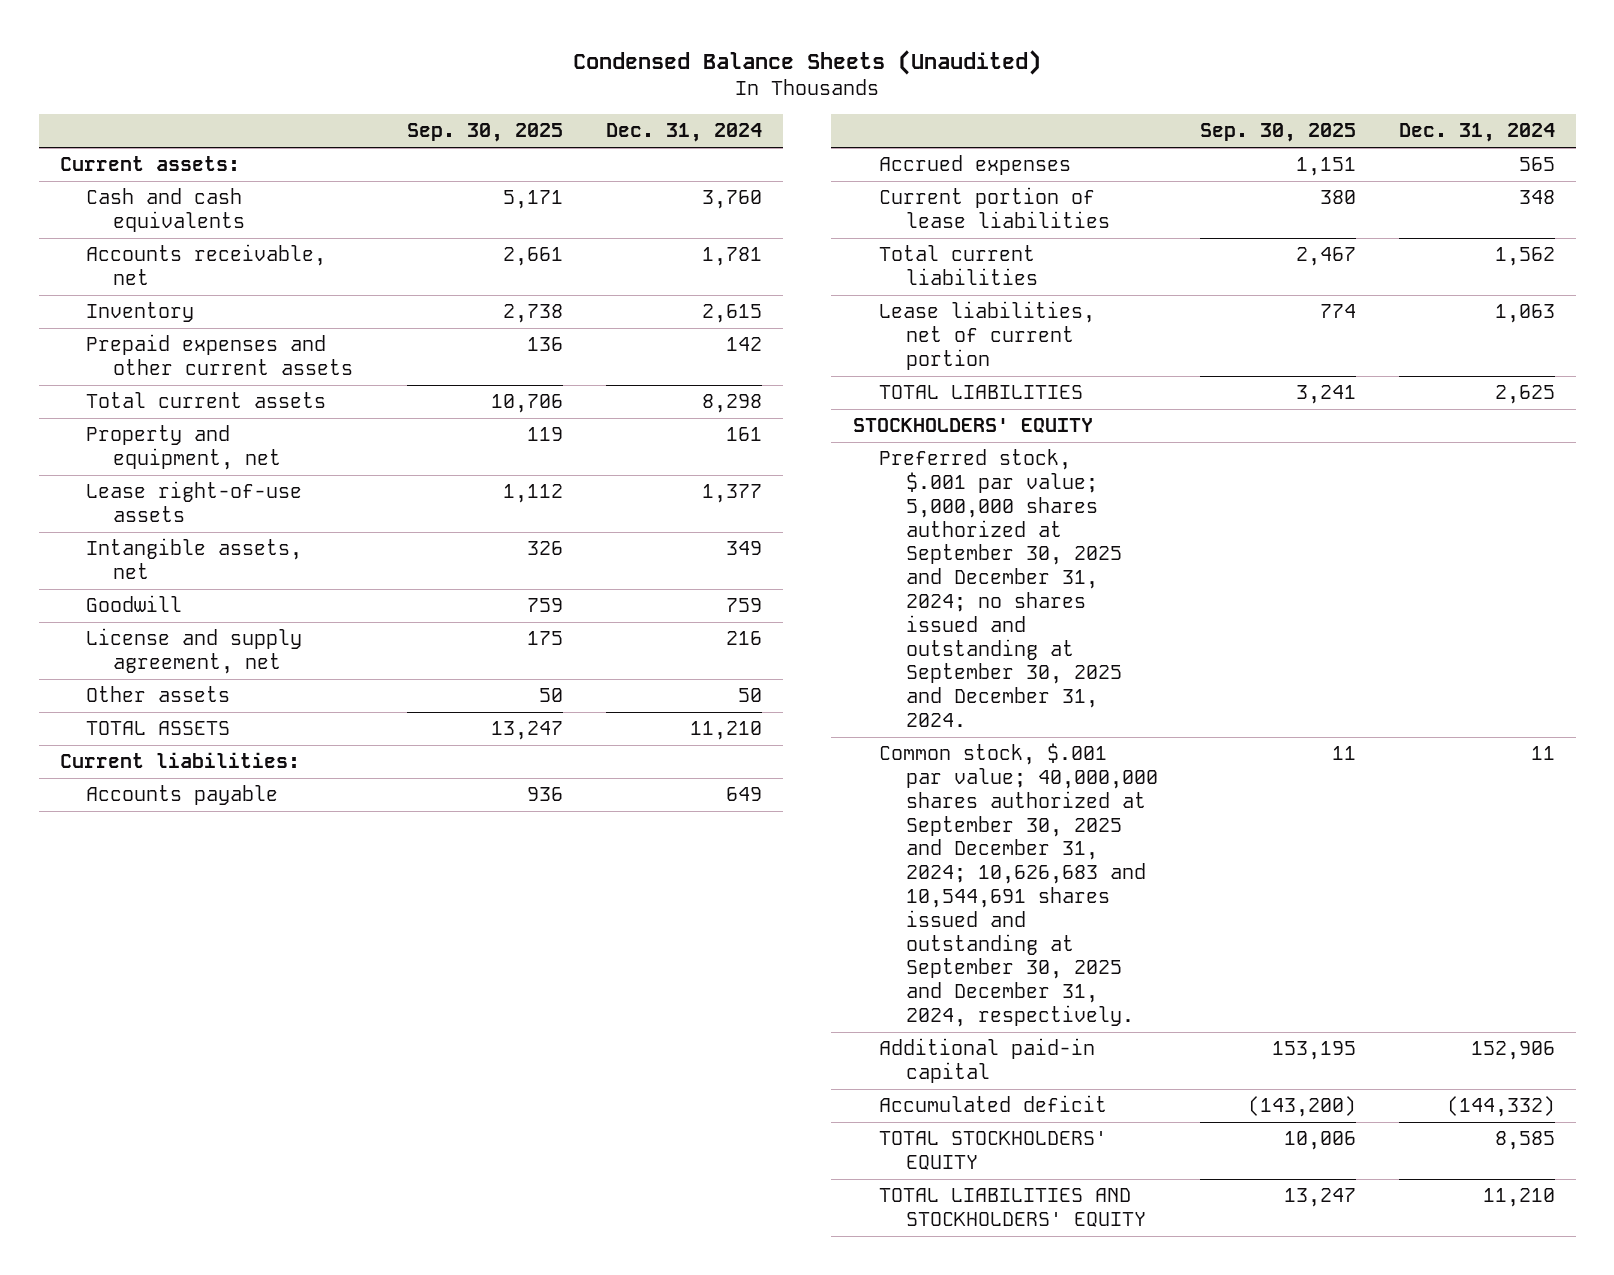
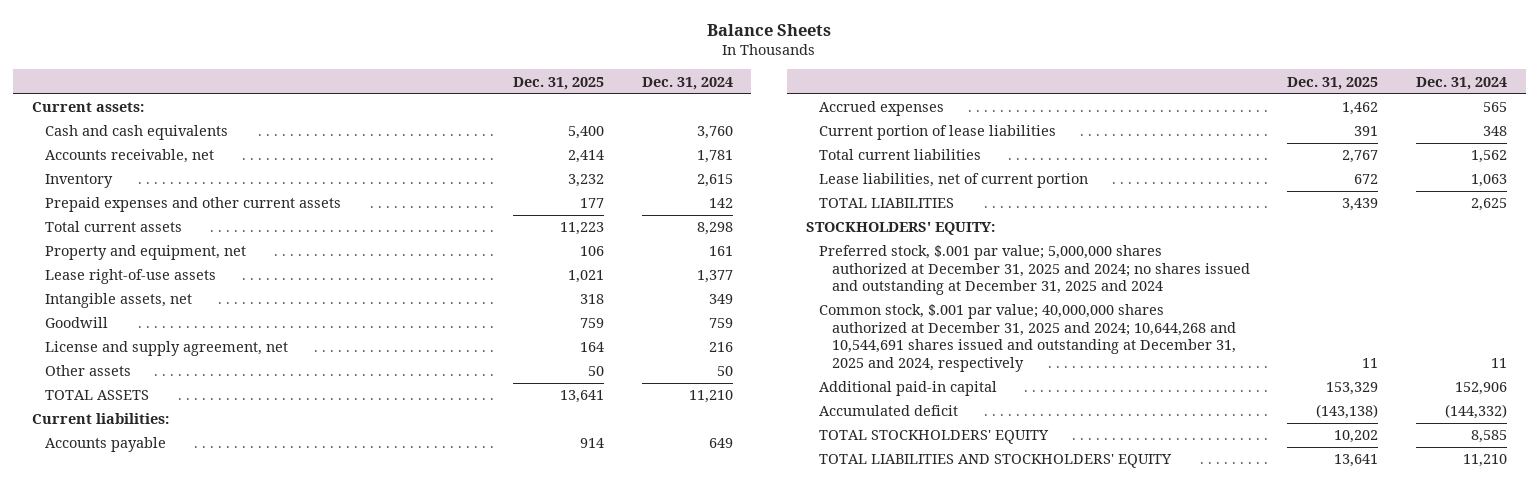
[573,49,1042,75] Condensed Balance Sheets (Unaudited) -> [707,23,832,36] Balance Sheets
[407,123,564,143] Sep. 30, 2025 -> none
none -> [513,76,605,90] Dec. 31, 2025
[852,418,1093,434] STOCKHOLDERS' EQUITY -> [806,222,996,236] STOCKHOLDERS' EQUITY:
[879,449,1122,727] Preferred stock, $.001 par value; 5,000,000 shares authorized at September 30, 2025 and December 31, 2024; no shares issued and outstanding at September 30, 2025 and December 31, 2024. -> [818,245,1250,296] Preferred stock, $.001 par value; 5,000,000 shares authorized at December 31, 2025 and 2024; no shares issued and outstanding at December 31, 2025 and 2024
[879,743,1158,1027] Common stock, $.001 par value; 40,000,000 shares authorized at September 30, 2025 and December 31, 2024; 10,626,683 and 10,544,691 shares issued and outstanding at September 30, 2025 and December 31, 2024, respectively. -> [818,304,1236,372] Common stock, $.001 par value; 40,000,000 shares authorized at December 31, 2025 and 2024; 10,644,268 and 10,544,691 shares issued and outstanding at December 31, 2025 and 2024, respectively

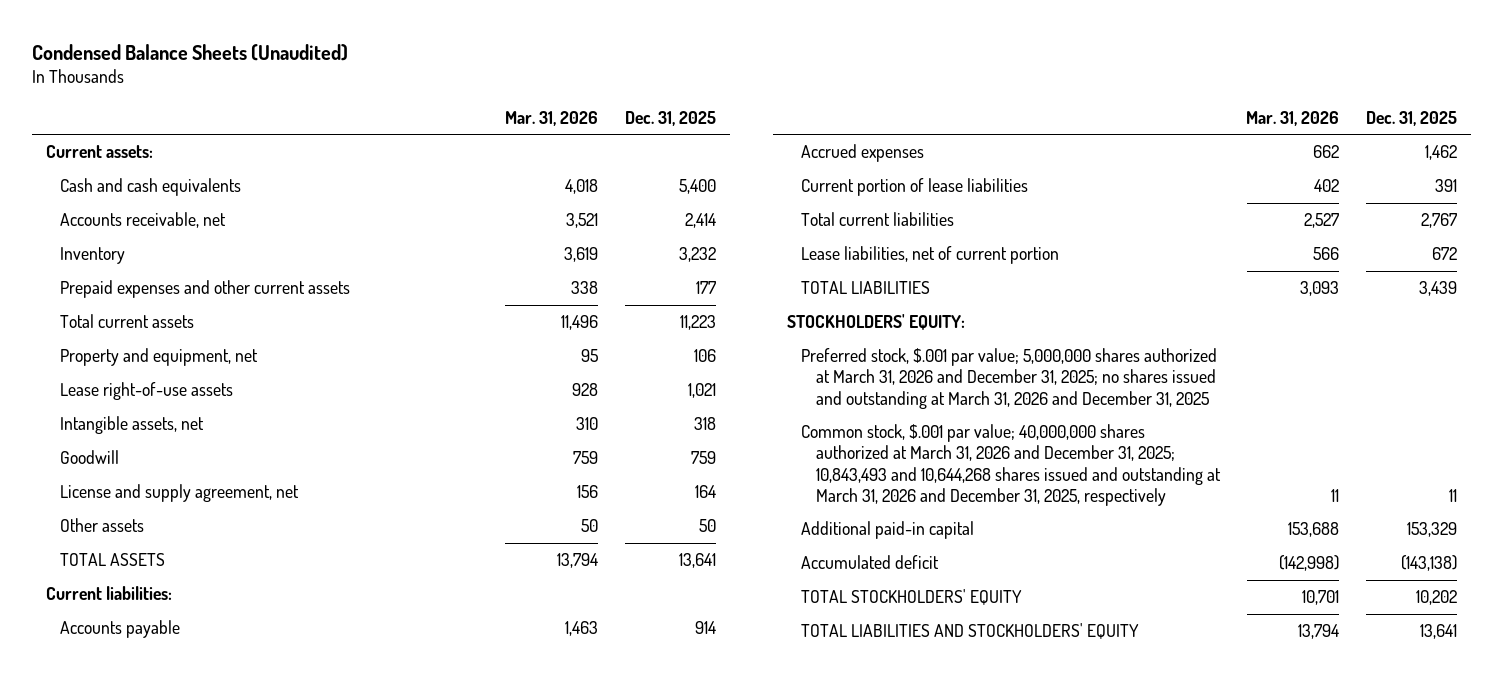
[707,23,832,36] Balance Sheets -> [32,43,349,61] Condensed Balance Sheets (Unaudited)
[641,76,733,90] Dec. 31, 2024 -> none
none -> [505,110,599,126] Mar. 31, 2026
[818,245,1250,296] Preferred stock, $.001 par value; 5,000,000 shares authorized at December 31, 2025 and 2024; no shares issued and outstanding at December 31, 2025 and 2024 -> [801,348,1218,409] Preferred stock, $.001 par value; 5,000,000 shares authorized at March 31, 2026 and December 31, 2025; no shares issued and outstanding at March 31, 2026 and December 31, 2025
[818,304,1236,372] Common stock, $.001 par value; 40,000,000 shares authorized at December 31, 2025 and 2024; 10,644,268 and 10,544,691 shares issued and outstanding at December 31, 2025 and 2024, respectively -> [801,424,1221,506] Common stock, $.001 par value; 40,000,000 shares authorized at March 31, 2026 and December 31, 2025; 10,843,493 and 10,644,268 shares issued and outstanding at March 31, 2026 and December 31, 2025, respectively

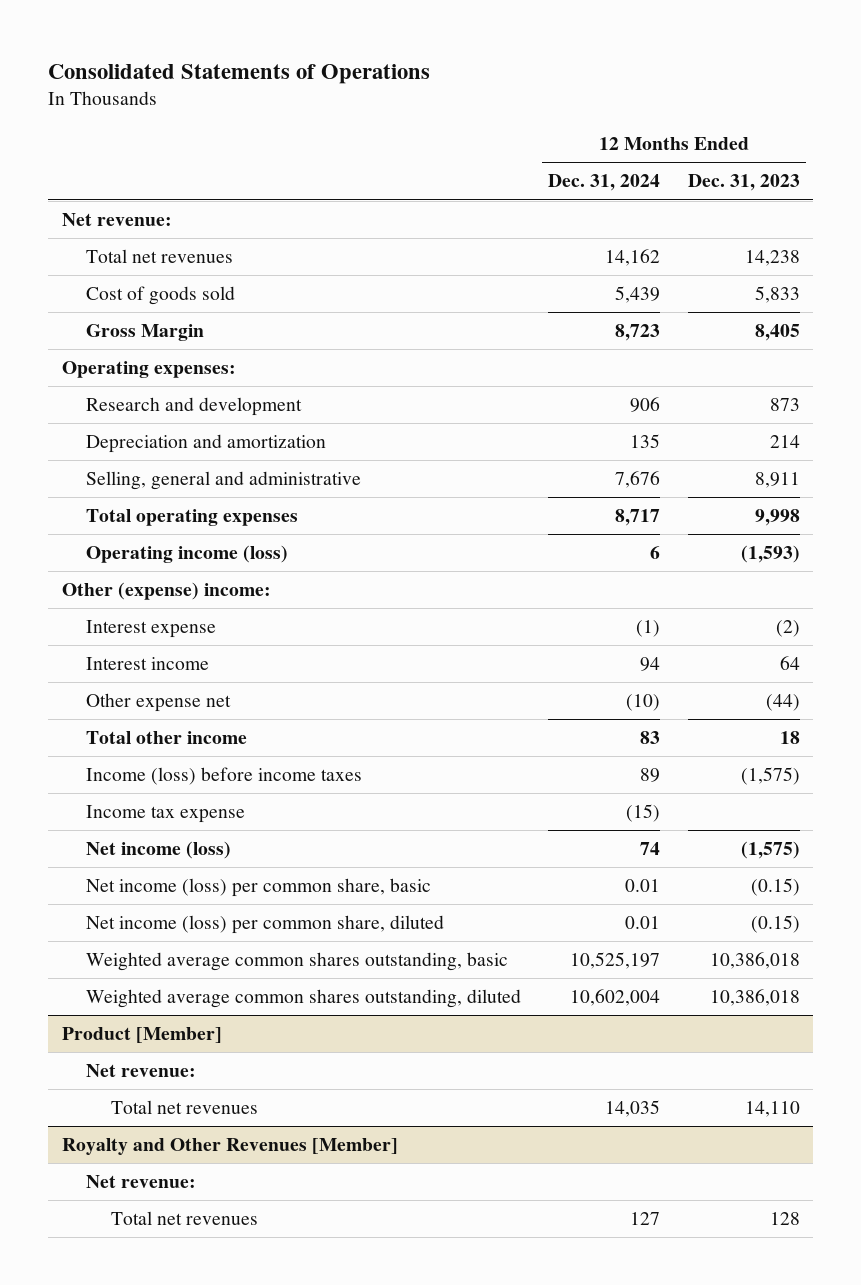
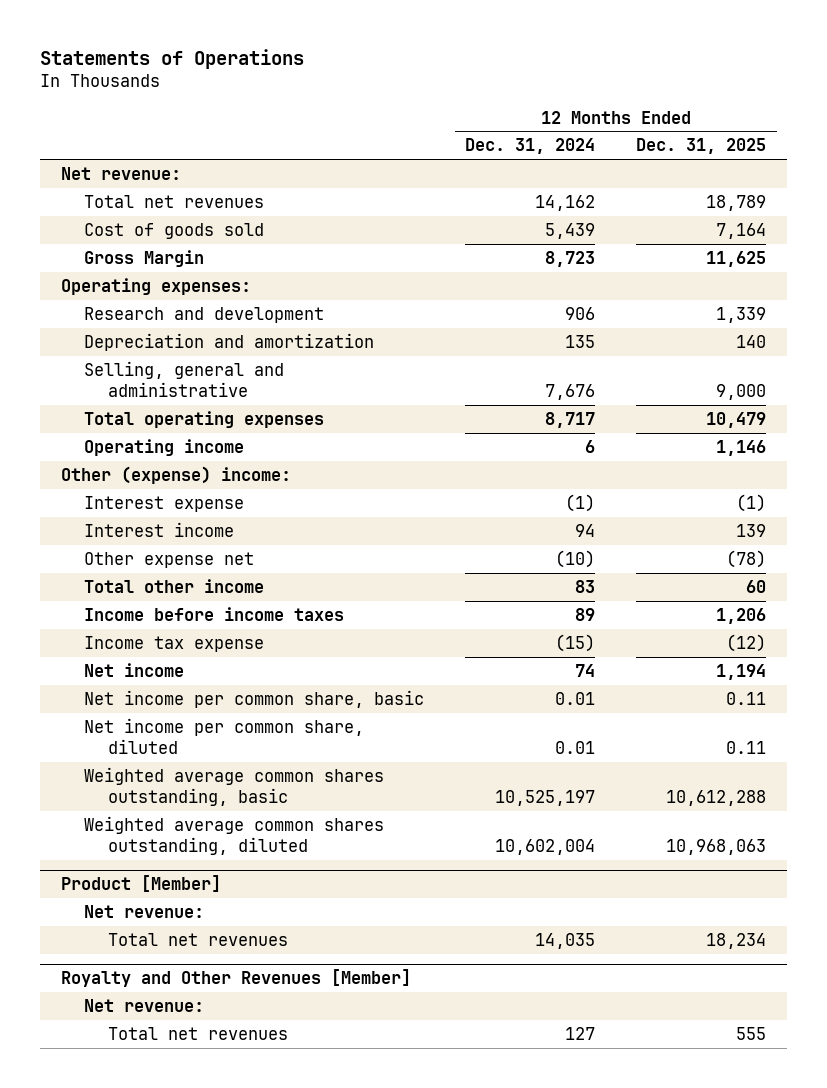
[48,63,431,84] Consolidated Statements of Operations -> [40,49,305,70] Statements of Operations
[687,174,800,192] Dec. 31, 2023 -> none
none -> [636,138,767,155] Dec. 31, 2025
[86,545,289,564] Operating income (loss) -> [84,438,245,456] Operating income
[86,767,363,786] Income (loss) before income taxes -> [84,606,345,621] Income before income taxes
[86,841,232,860] Net income (loss) -> [84,662,185,677] Net income
[86,878,432,898] Net income (loss) per common share, basic -> [84,689,425,708] Net income per common share, basic
[86,915,445,935] Net income (loss) per common share, diluted -> [84,717,365,755] Net income per common share, diluted

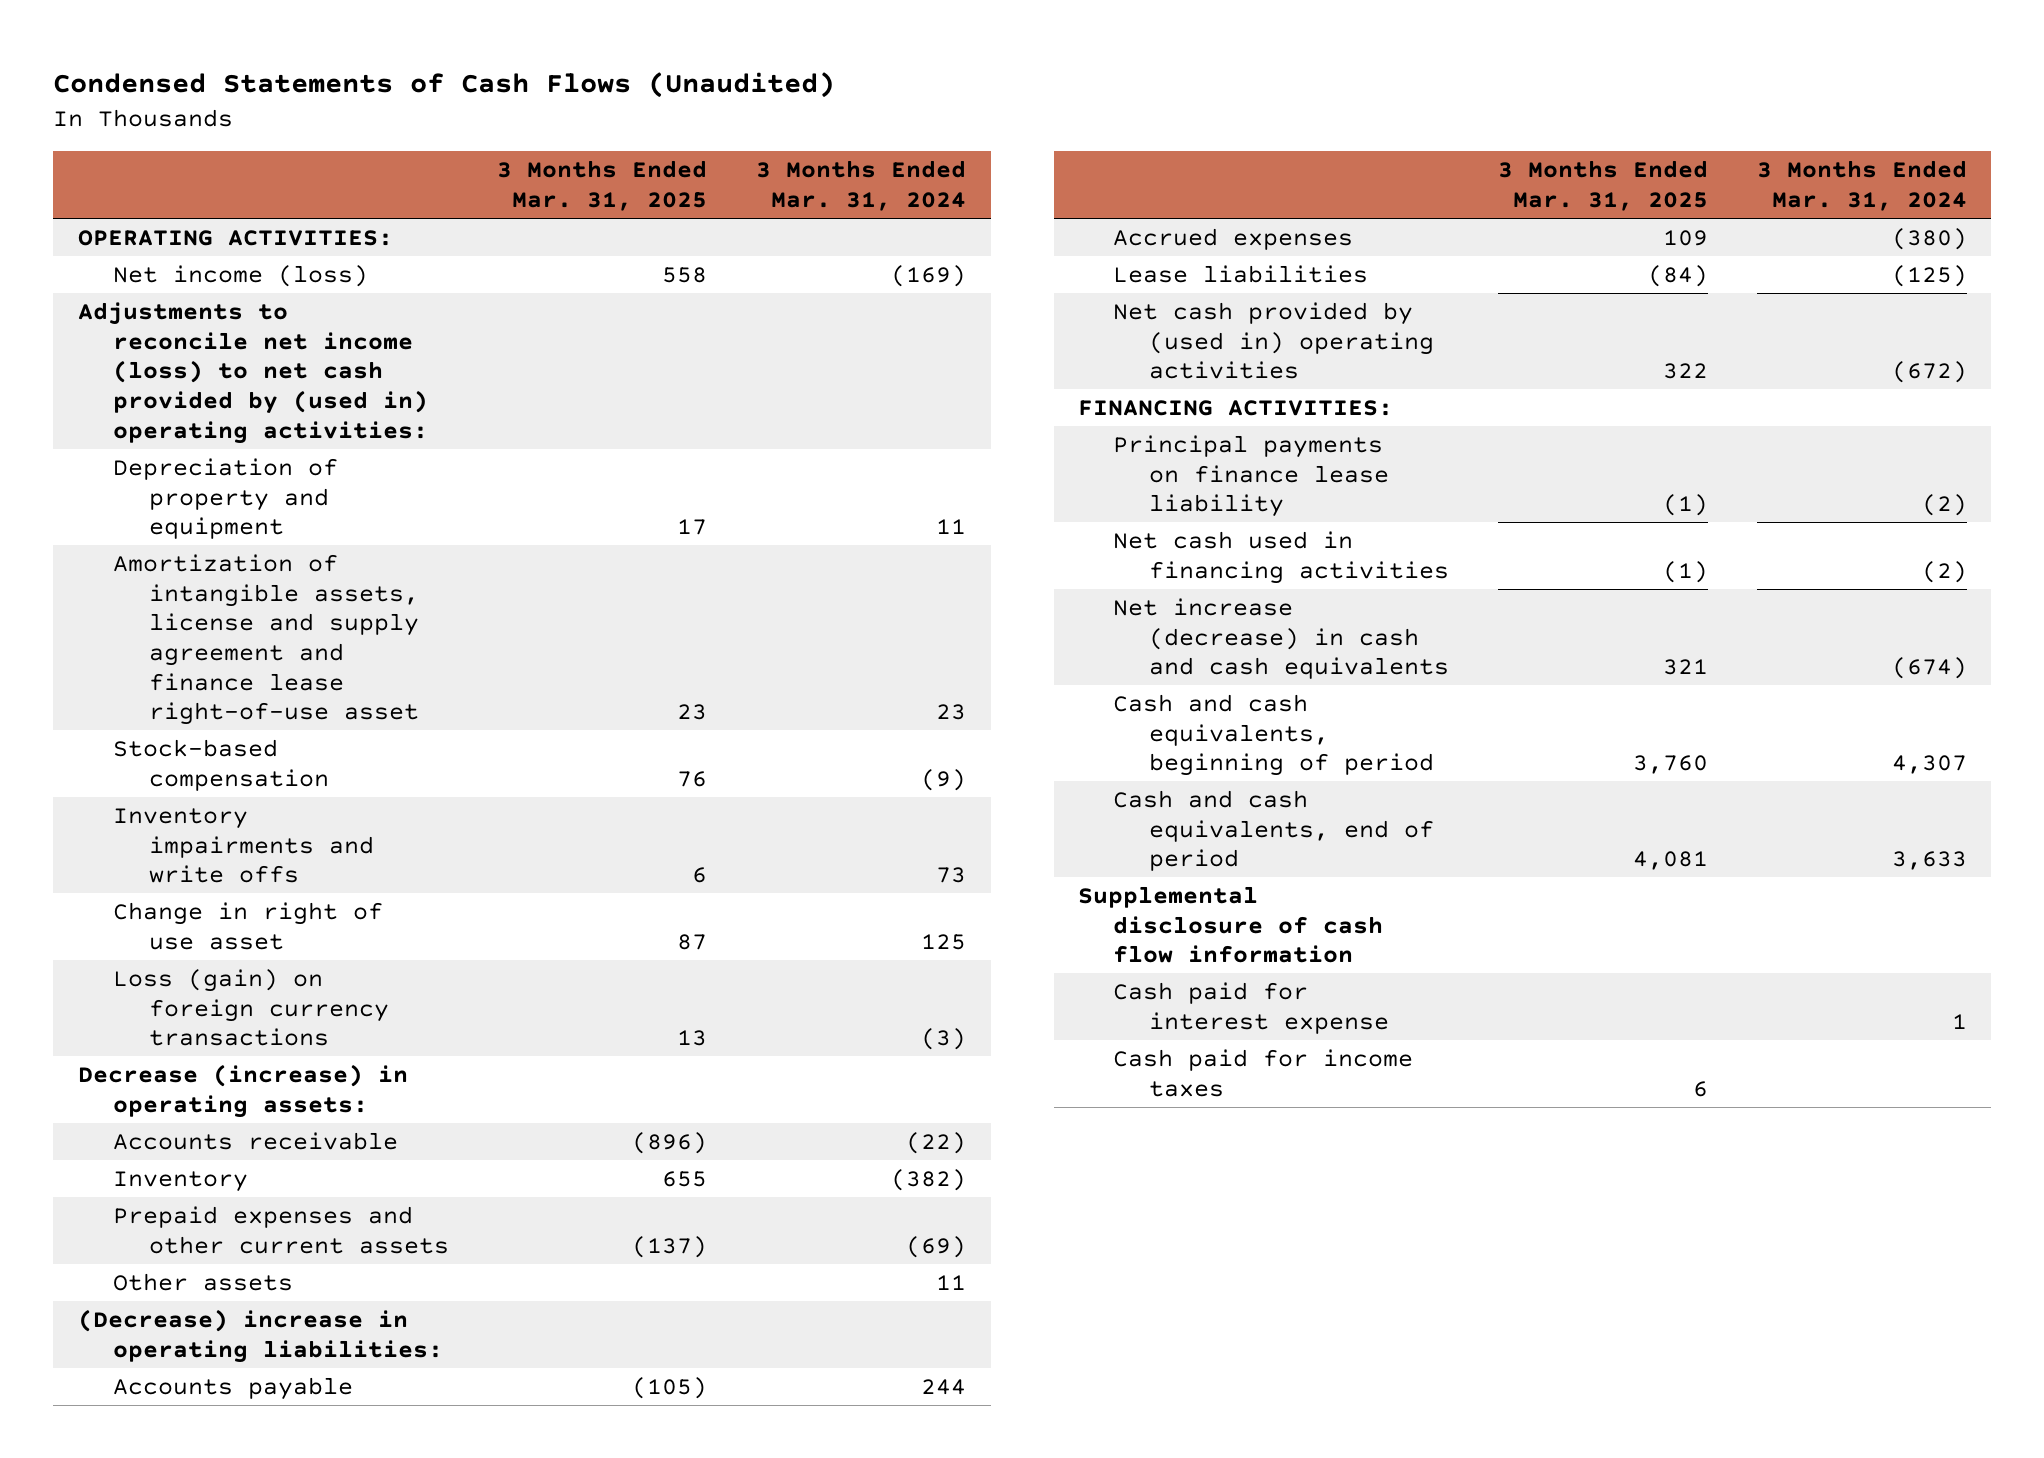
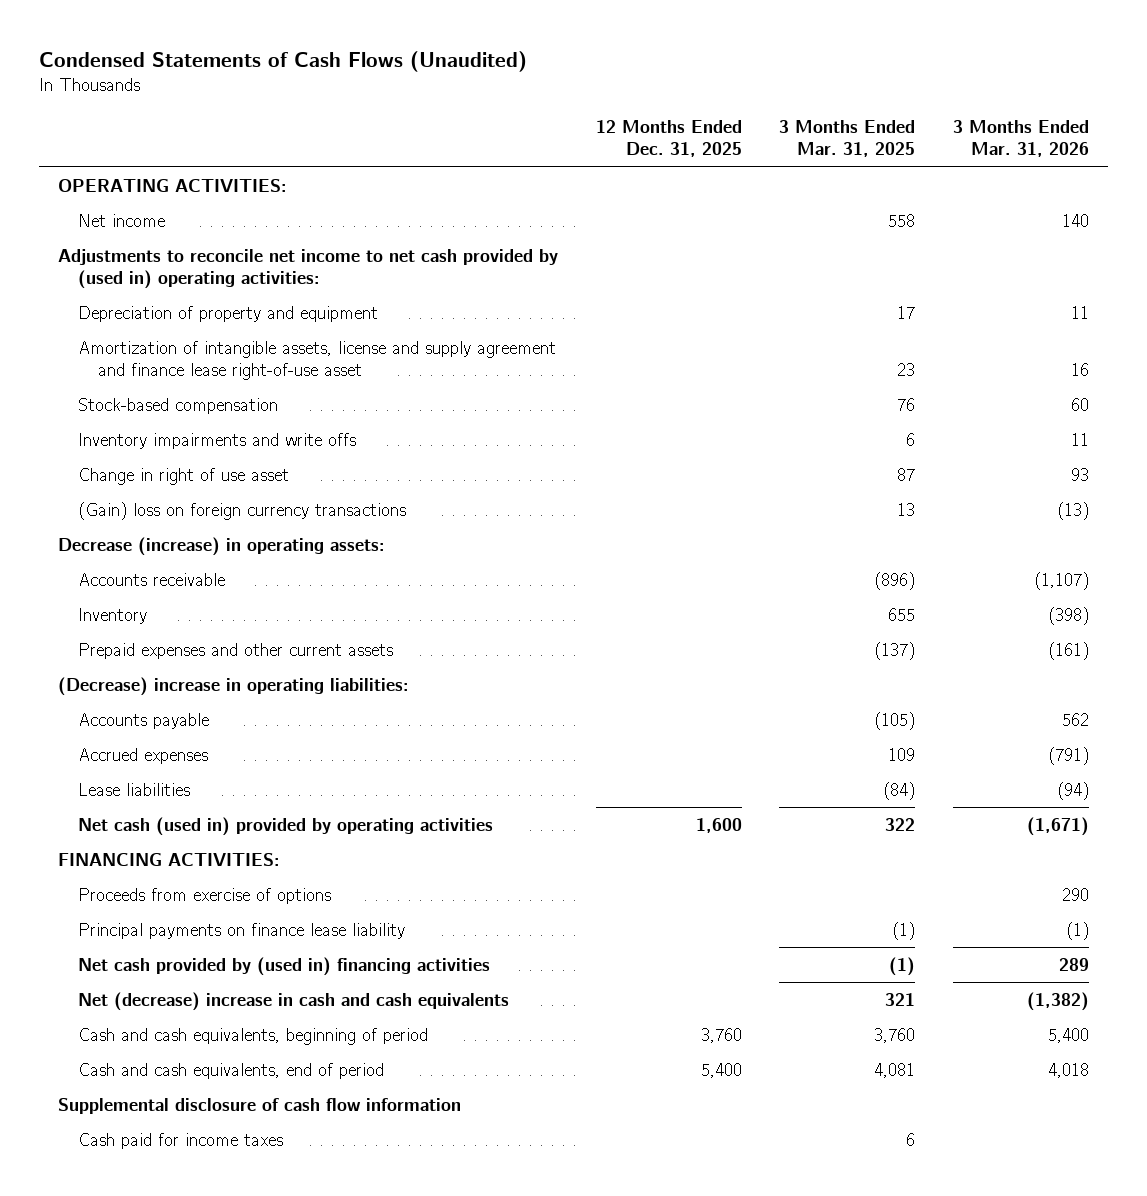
[756,160,967,212] 3 Months Ended Mar. 31, 2024 -> none
none -> [595,119,742,158] 12 Months Ended Dec. 31, 2025
none -> [953,119,1090,158] 3 Months Ended Mar. 31, 2026
[113,264,369,287] Net income (loss) -> [77,213,165,227] Net income
[77,301,429,444] Adjustments to reconcile net income (loss) to net cash provided by (used in) operating activities: -> [57,248,558,290] Adjustments to reconcile net income to net cash provided by (used in) operating activities:
[113,968,389,1047] Loss (gain) on foreign currency transactions -> [77,501,406,520] (Gain) loss on foreign currency transactions
[113,1272,294,1291] Other assets -> none
[1113,301,1435,380] Net cash provided by (used in) operating activities -> [77,816,493,836] Net cash (used in) provided by operating activities
none -> [77,887,331,904] Proceeds from exercise of options
[1113,530,1450,584] Net cash used in financing activities -> [77,956,490,976] Net cash provided by (used in) financing activities
[1113,597,1450,680] Net increase (decrease) in cash and cash equivalents -> [77,991,509,1011] Net (decrease) increase in cash and cash equivalents
[1113,981,1390,1034] Cash paid for interest expense -> none

